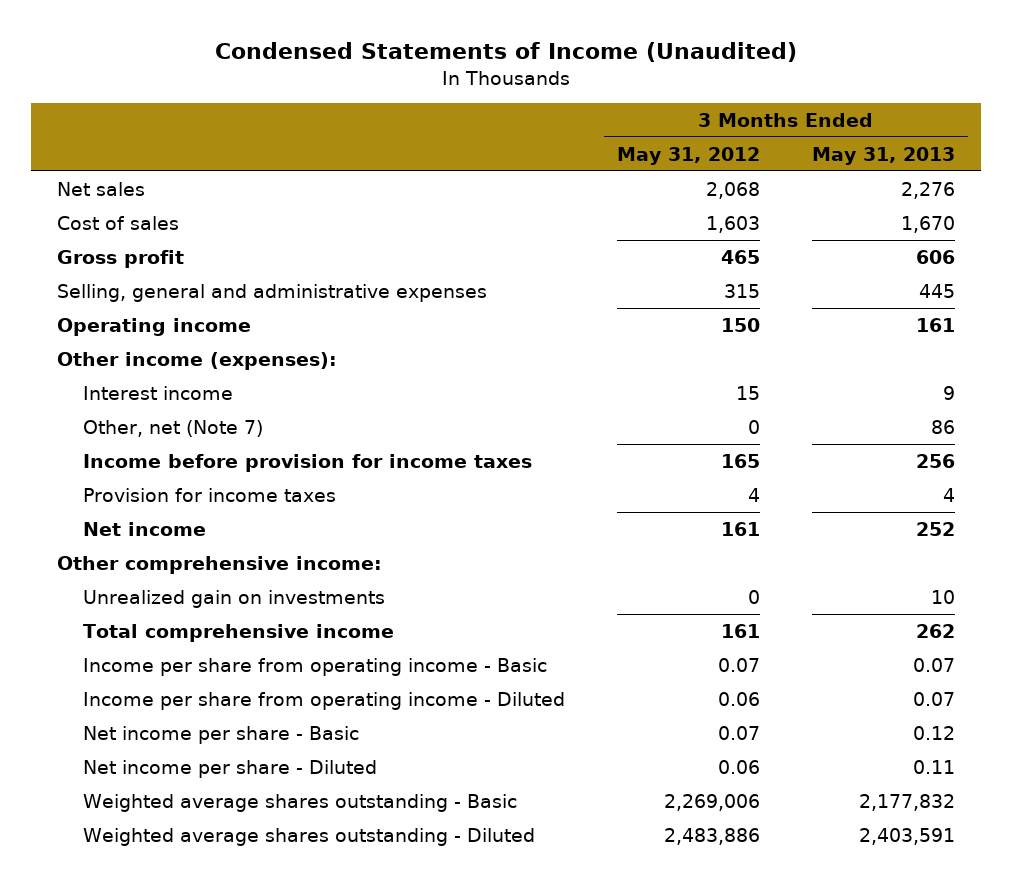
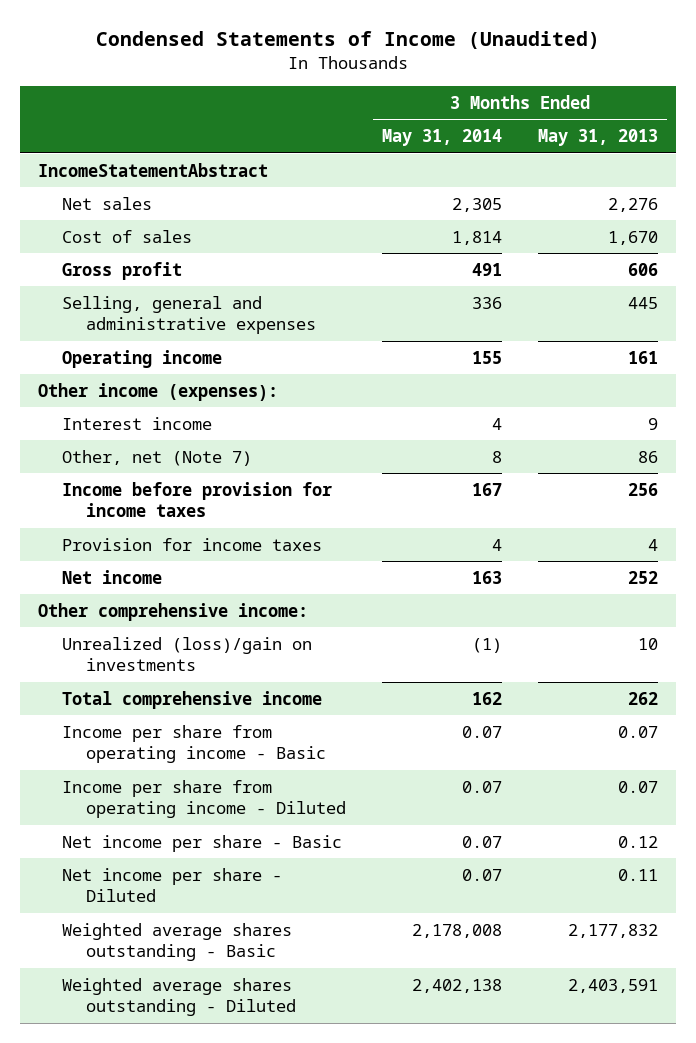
[616,146,760,165] May 31, 2012 -> none
none -> [381,128,502,146] May 31, 2014
none -> [38,162,269,177] IncomeStatementAbstract
[82,589,385,608] Unrealized gain on investments -> [61,636,312,672] Unrealized (loss)/gain on investments

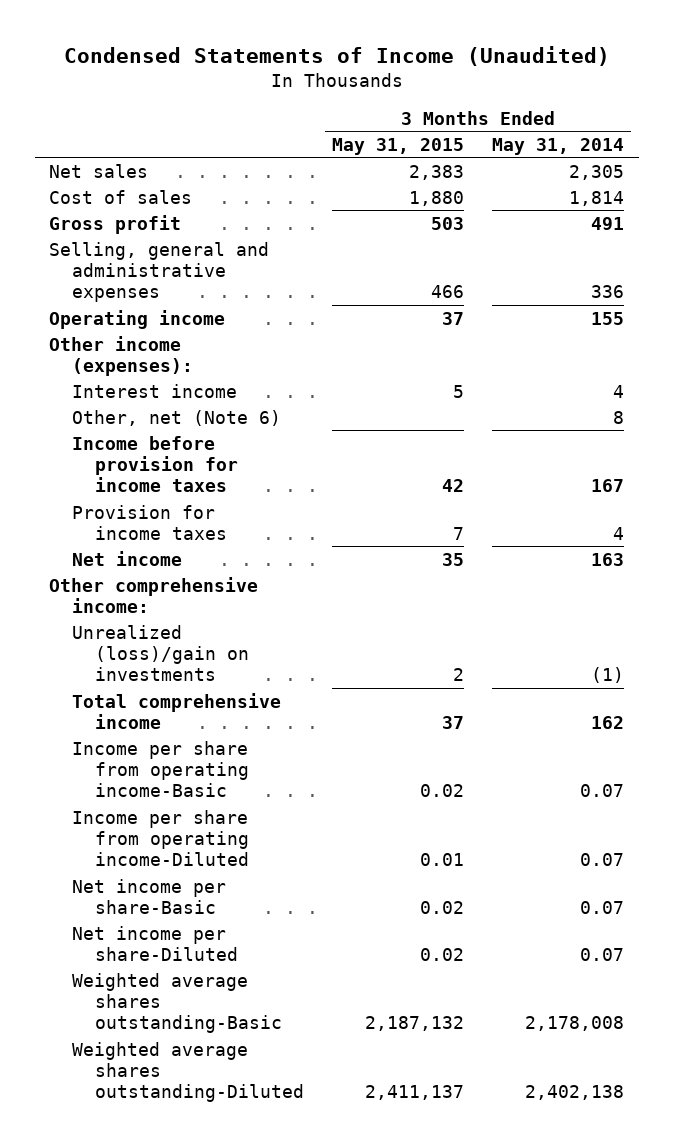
[537,128,658,146] May 31, 2013 -> none
none -> [332,137,465,155] May 31, 2015
[38,162,269,177] IncomeStatementAbstract -> none
[61,449,252,466] Other, net (Note 7) -> [71,409,281,426] Other, net (Note 6)
[61,724,326,764] Income per share from operating income - Basic -> [71,740,249,798] Income per share from operating income-Basic
[61,779,346,819] Income per share from operating income - Diluted -> [71,809,249,867] Income per share from operating income-Diluted
[61,834,342,852] Net income per share - Basic -> [71,878,226,914] Net income per share-Basic
[61,867,282,903] Net income per share - Diluted -> [71,925,238,961] Net income per share-Diluted
[61,922,292,962] Weighted average shares outstanding - Basic -> [71,972,282,1034] Weighted average shares outstanding-Basic
[61,977,296,1017] Weighted average shares outstanding - Diluted -> [71,1041,304,1103] Weighted average shares outstanding-Diluted

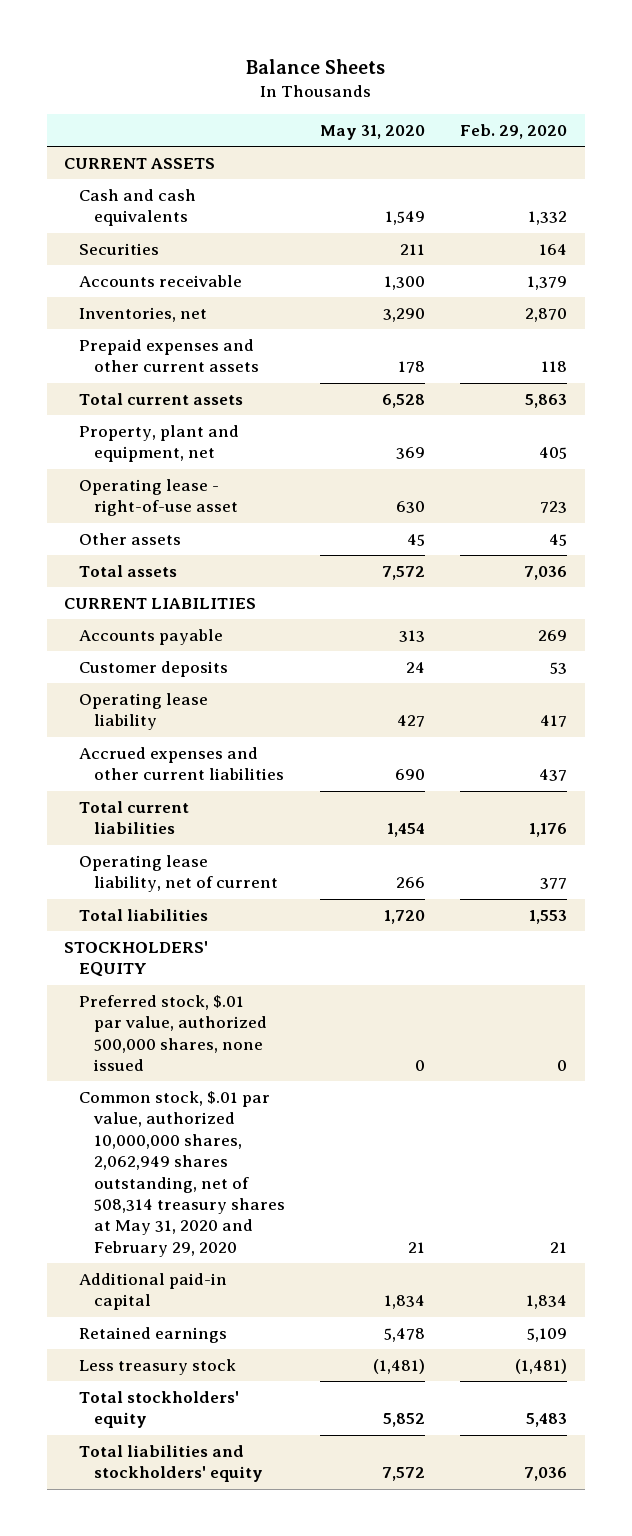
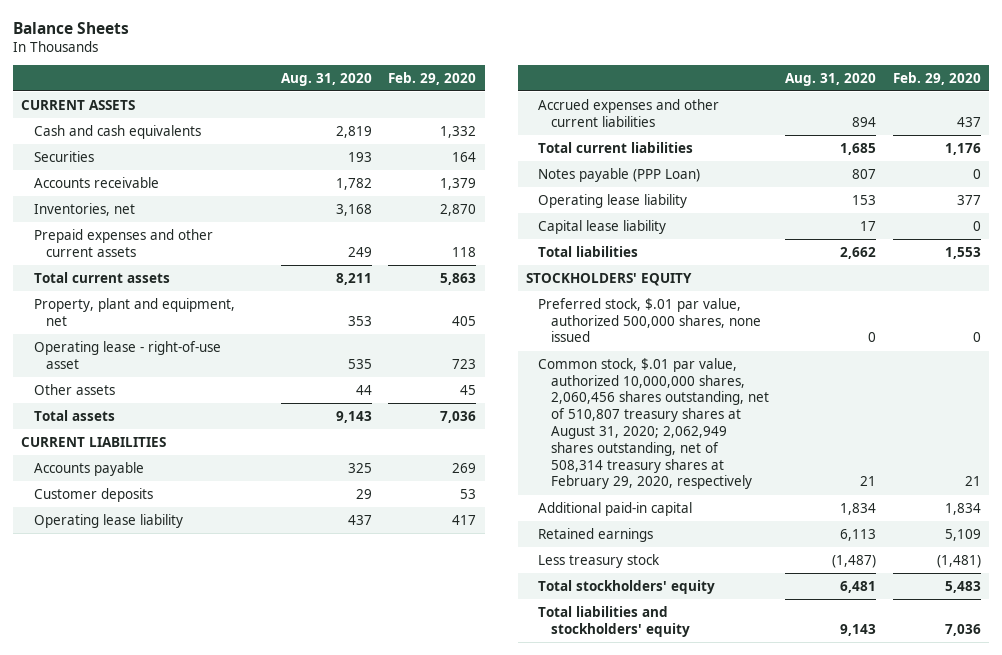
[320,124,426,140] May 31, 2020 -> none
none -> [280,72,372,86] Aug. 31, 2020
none -> [538,167,701,182] Notes payable (PPP Loan)
[79,854,279,893] Operating lease liability, net of current -> [538,193,688,208] Operating lease liability
none -> [538,219,667,234] Capital lease liability
[79,1090,286,1257] Common stock, $.01 par value, authorized 10,000,000 shares, 2,062,949 shares outstanding, net of 508,314 treasury shares at May 31, 2020 and February 29, 2020 -> [538,357,769,490] Common stock, $.01 par value, authorized 10,000,000 shares, 2,060,456 shares outstanding, net of 510,807 treasury shares at August 31, 2020; 2,062,949 shares outstanding, net of 508,314 treasury shares at February 29, 2020, respectively

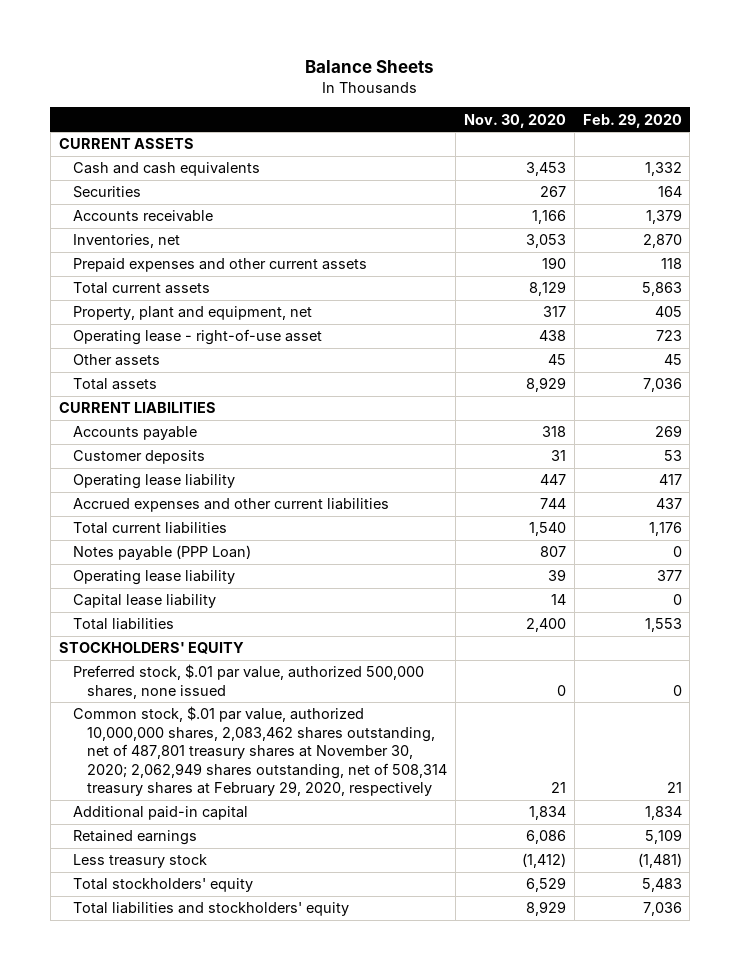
[280,72,372,86] Aug. 31, 2020 -> none
none -> [463,113,566,128] Nov. 30, 2020
[538,357,769,490] Common stock, $.01 par value, authorized 10,000,000 shares, 2,060,456 shares outstanding, net of 510,807 treasury shares at August 31, 2020; 2,062,949 shares outstanding, net of 508,314 treasury shares at February 29, 2020, respectively -> [72,706,448,796] Common stock, $.01 par value, authorized 10,000,000 shares, 2,083,462 shares outstanding, net of 487,801 treasury shares at November 30, 2020; 2,062,949 shares outstanding, net of 508,314 treasury shares at February 29, 2020, respectively

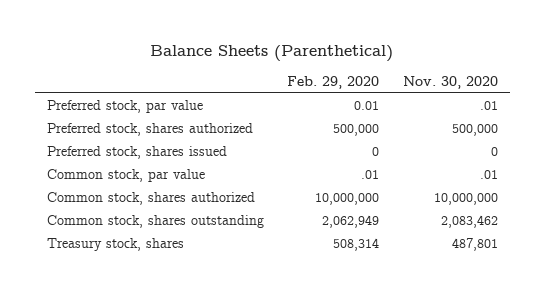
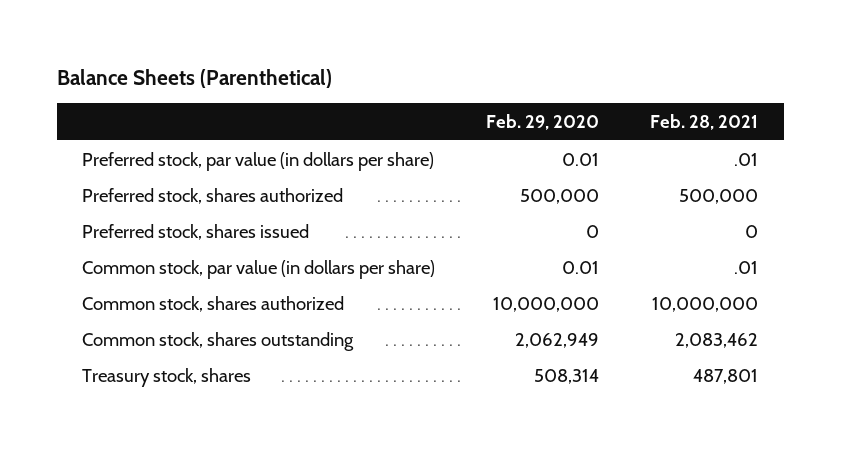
[403,75,499,89] Nov. 30, 2020 -> none
none -> [650,113,759,130] Feb. 28, 2021
[46,100,203,114] Preferred stock, par value -> [82,151,435,171] Preferred stock, par value (in dollars per share)
[46,169,205,183] Common stock, par value -> [82,259,436,279] Common stock, par value (in dollars per share)
[361,170,380,180] .01 -> [562,260,600,274] 0.01

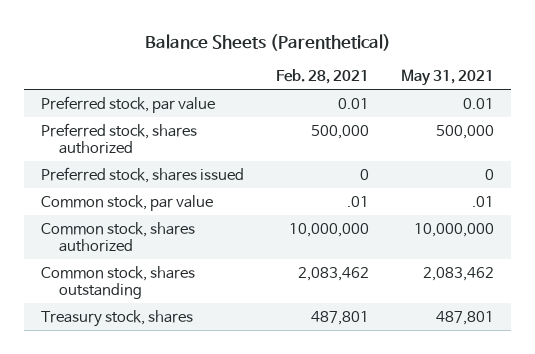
[486,113,600,130] Feb. 29, 2020 -> none
none -> [401,69,495,87] May 31, 2021
[82,151,435,171] Preferred stock, par value (in dollars per share) -> [40,95,215,113] Preferred stock, par value
[734,152,759,166] .01 -> [338,97,370,109] 0.01
[82,259,436,279] Common stock, par value (in dollars per share) -> [40,194,213,211] Common stock, par value

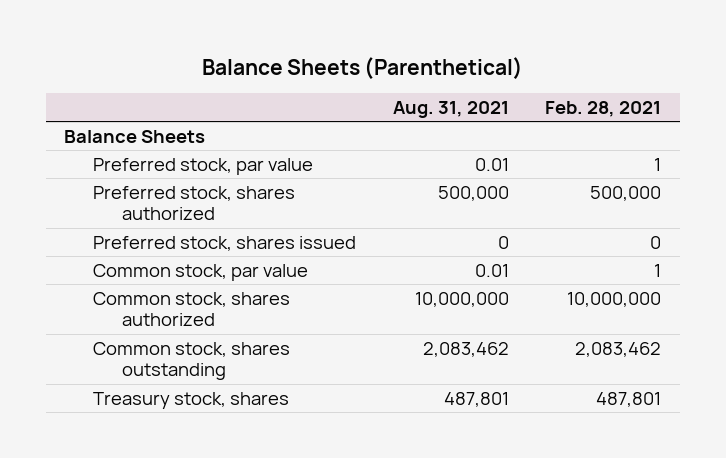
[401,69,495,87] May 31, 2021 -> none
none -> [392,100,509,118] Aug. 31, 2021
none -> [64,129,206,143] Balance Sheets
[338,97,370,109] 0.01 -> [654,157,662,171] 1
[347,195,370,207] .01 -> [654,263,662,277] 1

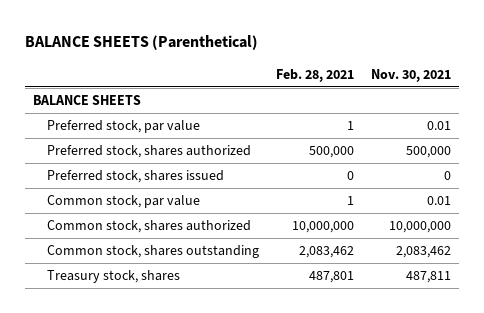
[201,56,523,79] Balance Sheets (Parenthetical) -> [25,35,259,51] BALANCE SHEETS (Parenthetical)
[392,100,509,118] Aug. 31, 2021 -> none
none -> [370,68,451,82] Nov. 30, 2021
[64,129,206,143] Balance Sheets -> [33,95,142,106] BALANCE SHEETS

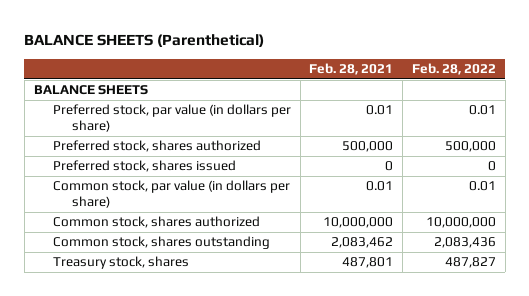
[370,68,451,82] Nov. 30, 2021 -> none
none -> [411,63,496,76] Feb. 28, 2022
[47,120,201,134] Preferred stock, par value -> [52,104,291,133] Preferred stock, par value (in dollars per share)
[347,121,355,131] 1 -> [366,105,394,116] 0.01
[47,195,201,209] Common stock, par value -> [52,180,290,209] Common stock, par value (in dollars per share)
[347,196,355,206] 1 -> [366,181,394,192] 0.01

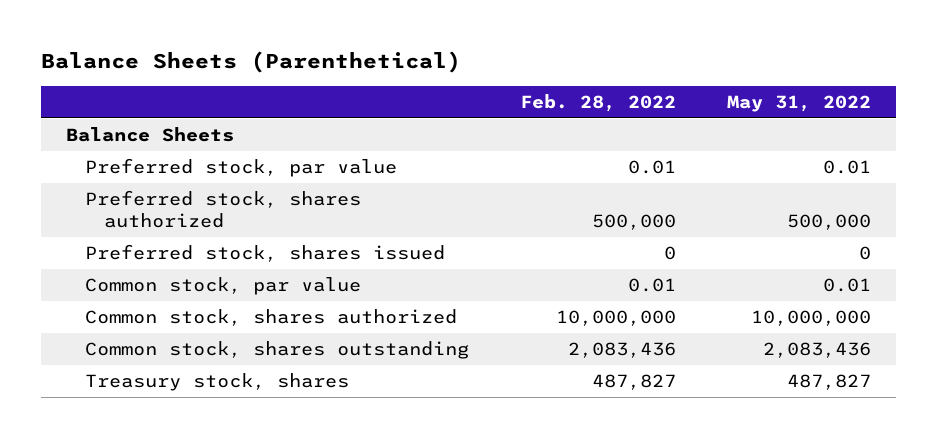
[24,34,265,48] BALANCE SHEETS (Parenthetical) -> [41,51,462,74] Balance Sheets (Parenthetical)
[309,63,394,76] Feb. 28, 2021 -> none
none -> [726,94,871,112] May 31, 2022
[33,85,148,96] BALANCE SHEETS -> [66,127,235,143] Balance Sheets
[52,104,291,133] Preferred stock, par value (in dollars per share) -> [85,158,398,178] Preferred stock, par value
[52,180,290,209] Common stock, par value (in dollars per share) -> [85,277,362,296] Common stock, par value

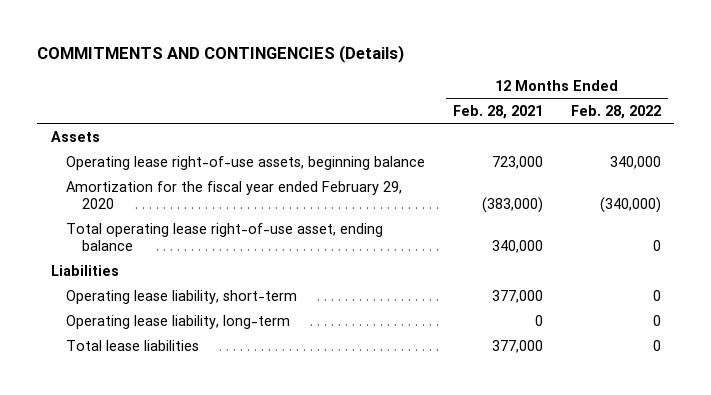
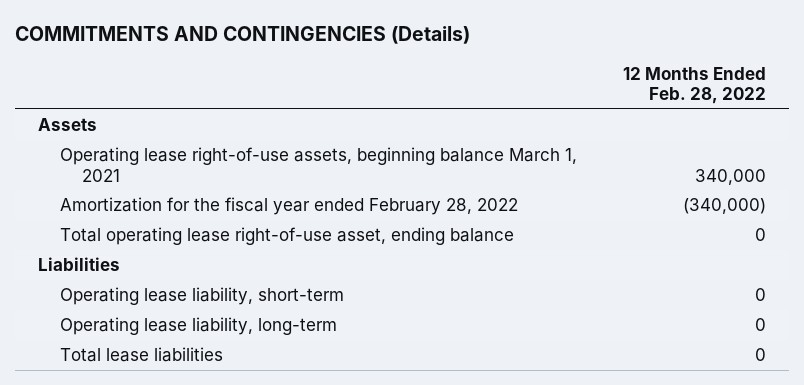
[452,104,543,119] Feb. 28, 2021 -> none
[66,155,426,170] Operating lease right-of-use assets, beginning balance -> [59,147,577,182] Operating lease right-of-use assets, beginning balance March 1, 2021
[66,180,403,209] Amortization for the fiscal year ended February 29, 2020 -> [59,197,518,216] Amortization for the fiscal year ended February 28, 2022

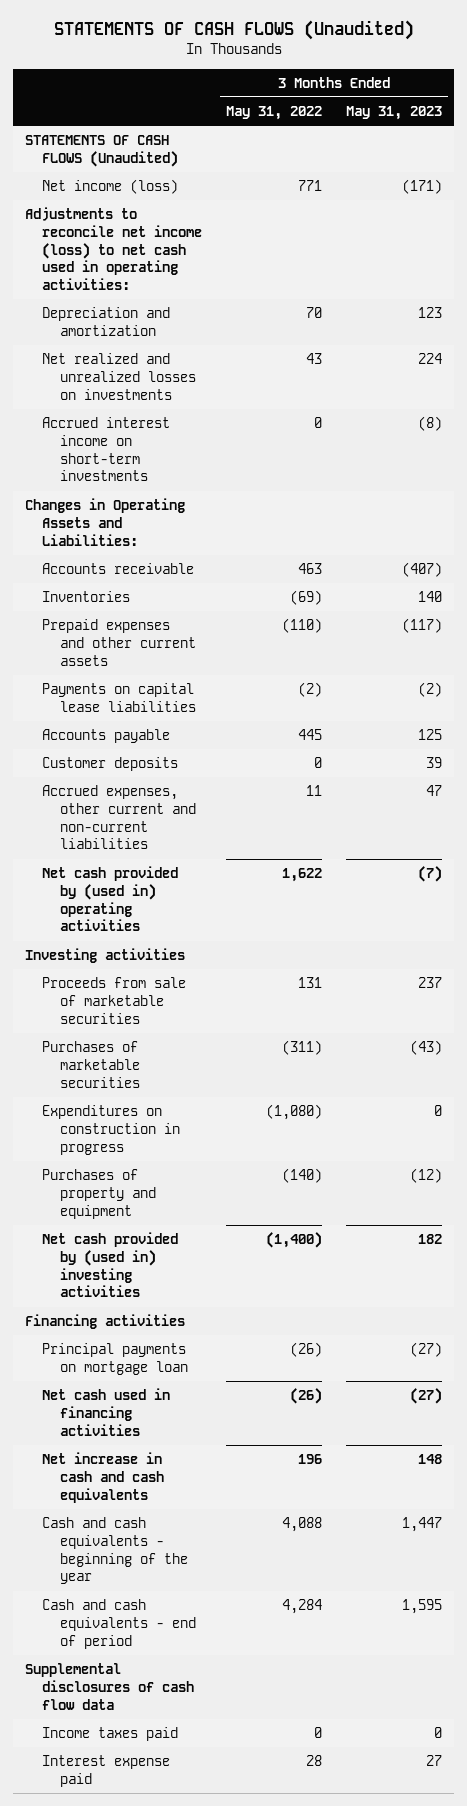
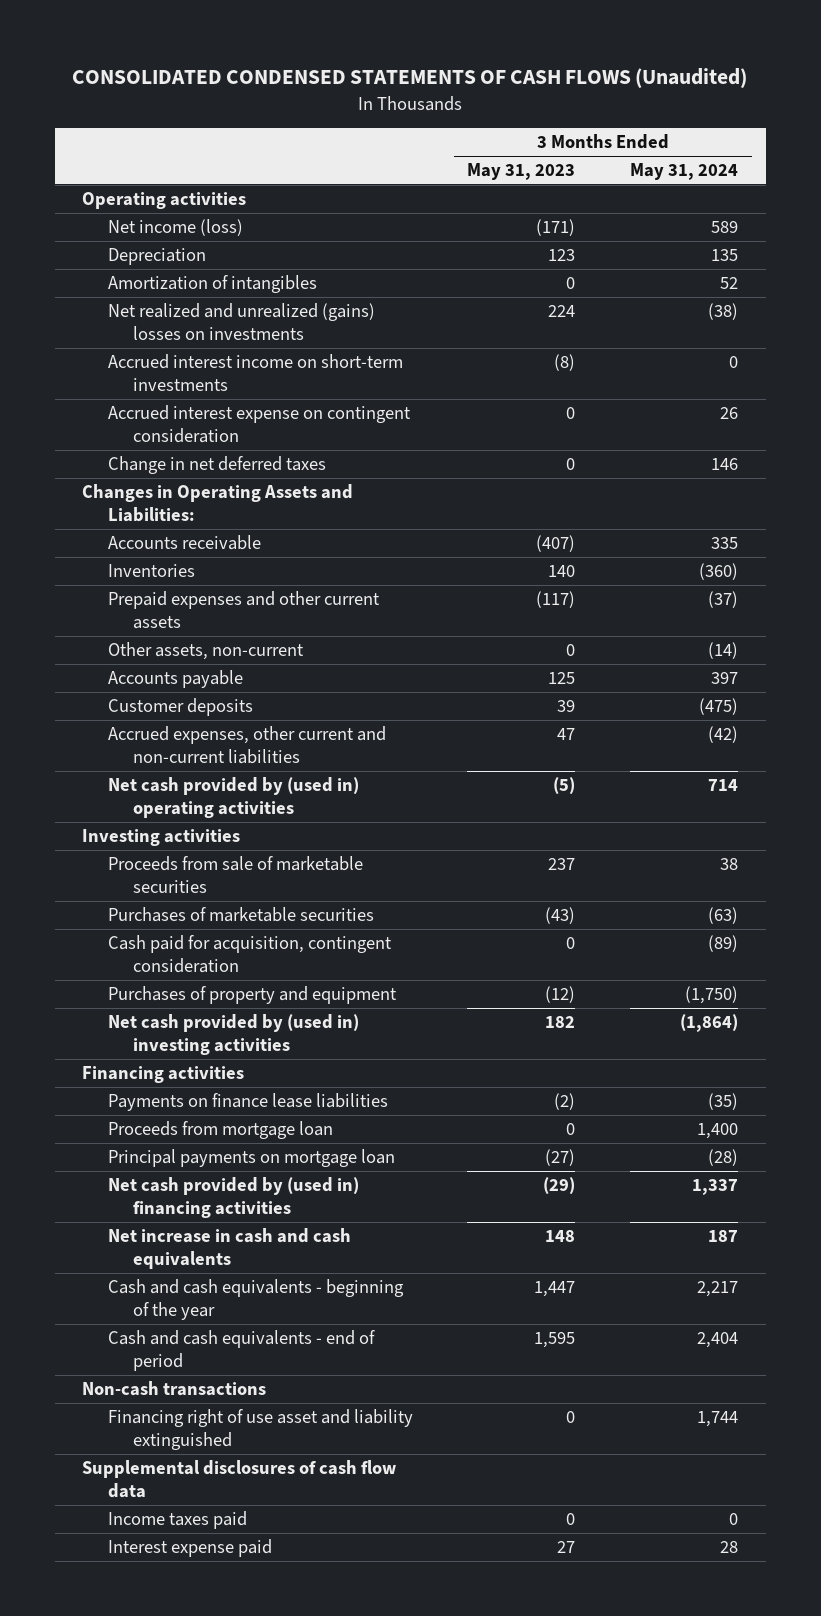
[53,20,414,41] STATEMENTS OF CASH FLOWS (Unaudited) -> [72,68,748,89] CONSOLIDATED CONDENSED STATEMENTS OF CASH FLOWS (Unaudited)
[226,106,323,121] May 31, 2022 -> none
none -> [630,163,739,181] May 31, 2024
[25,135,179,167] STATEMENTS OF CASH FLOWS (Unaudited) -> none
none -> [82,192,247,210] Operating activities
[25,207,203,291] Adjustments to reconcile net income (loss) to net cash used in operating activities: -> none
[42,307,171,336] Depreciation and amortization -> [107,248,206,266] Depreciation
none -> [107,275,317,294] Amortization of intangibles
[42,353,196,400] Net realized and unrealized losses on investments -> [107,303,375,341] Net realized and unrealized (gains) losses on investments
none -> [107,405,411,444] Accrued interest expense on contingent consideration
none -> [107,456,326,475] Change in net deferred taxes
[42,683,196,712] Payments on capital lease liabilities -> none
none -> [107,642,304,661] Other assets, non-current
[418,866,443,883] (7) -> [553,777,576,795] (5)
[42,1105,180,1155] Expenditures on construction in progress -> none
none -> [107,935,392,974] Cash paid for acquisition, contingent consideration
none -> [107,1093,388,1112] Payments on finance lease liabilities
none -> [107,1121,333,1140] Proceeds from mortgage loan
[42,1388,171,1436] Net cash used in financing activities -> [107,1177,359,1219] Net cash provided by (used in) financing activities
[410,1388,443,1405] (27) -> [543,1177,576,1195] (29)
none -> [82,1381,267,1397] Non-cash transactions
none -> [107,1409,413,1451] Financing right of use asset and liability extinguished

